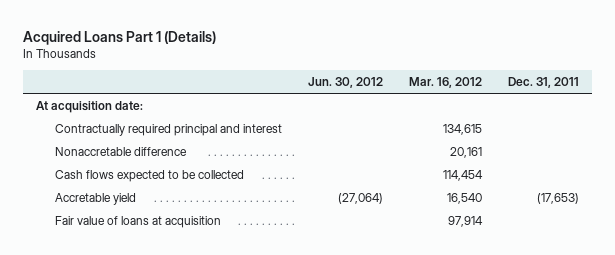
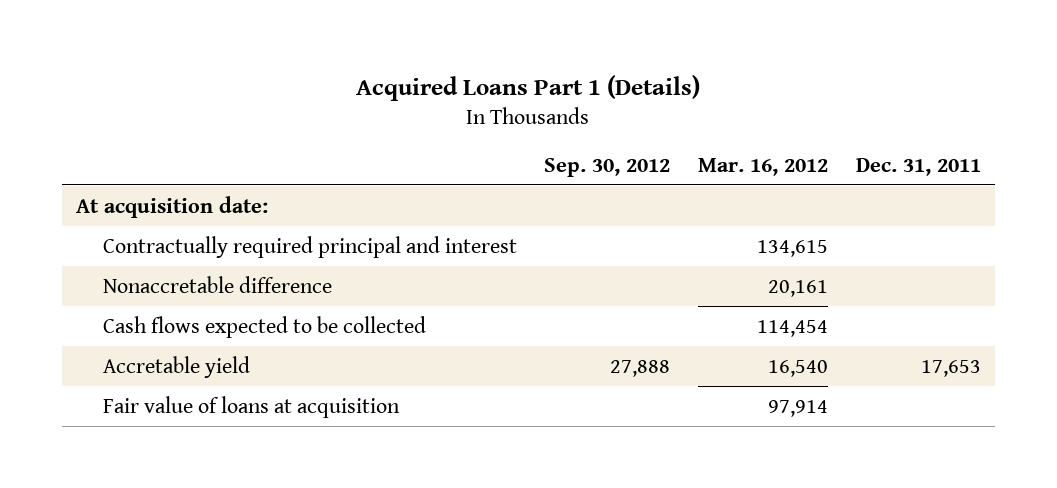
[308,77,384,89] Jun. 30, 2012 -> none
none -> [544,157,671,177] Sep. 30, 2012
[537,192,580,204] (17,653) -> [920,359,981,377] 17,653

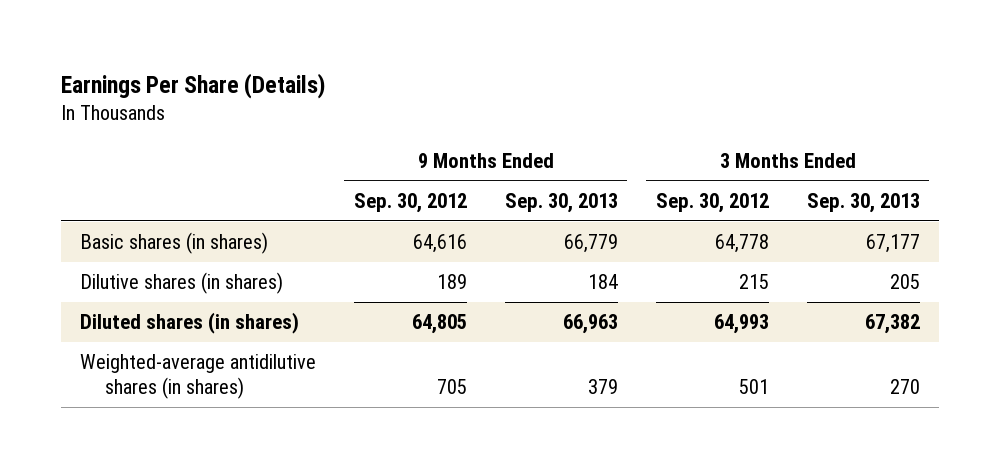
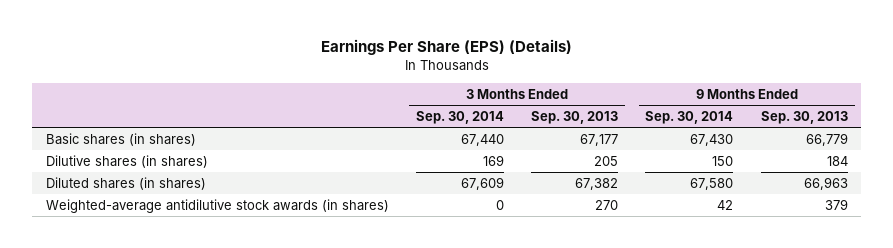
[60,72,325,99] Earnings Per Share (Details) -> [320,39,572,56] Earnings Per Share (EPS) (Details)
[353,192,467,213] Sep. 30, 2012 -> none
[655,192,769,213] Sep. 30, 2012 -> none
none -> [415,110,504,124] Sep. 30, 2014
none -> [645,110,734,124] Sep. 30, 2014
[79,354,316,399] Weighted-average antidilutive shares (in shares) -> [45,198,389,213] Weighted-average antidilutive stock awards (in shares)

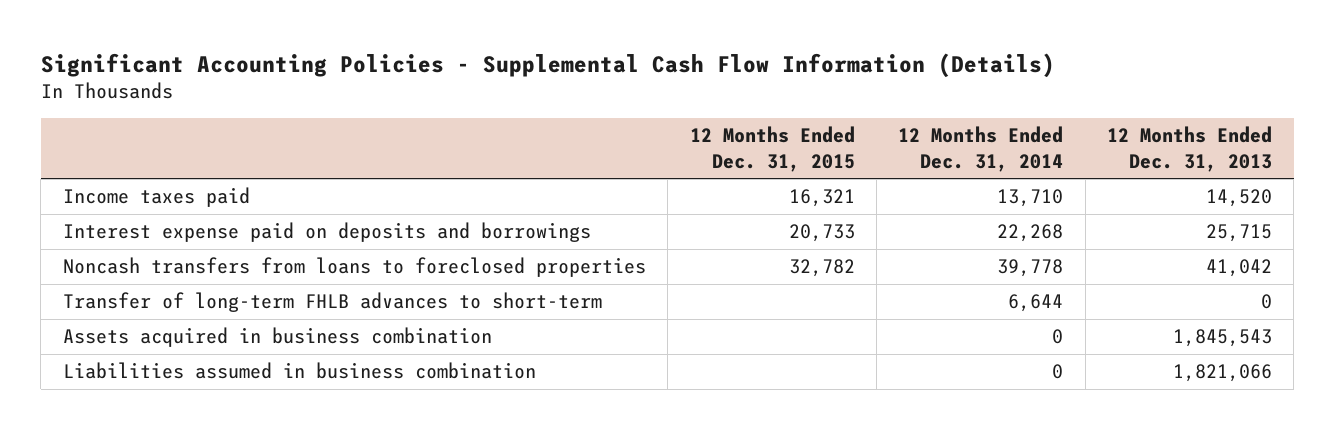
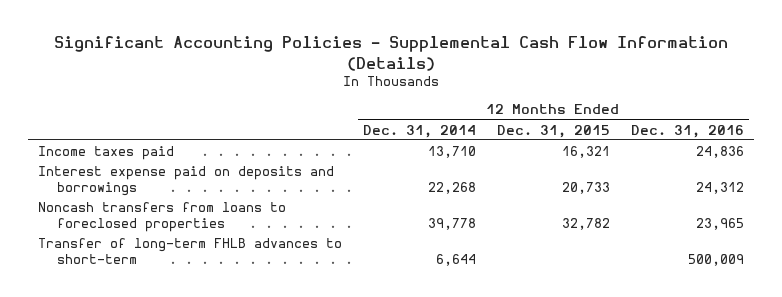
[1106,126,1272,172] 12 Months Ended Dec. 31, 2013 -> none
none -> [630,124,744,138] Dec. 31, 2016
[62,327,492,348] Assets acquired in business combination -> none
[62,362,536,380] Liabilities assumed in business combination -> none

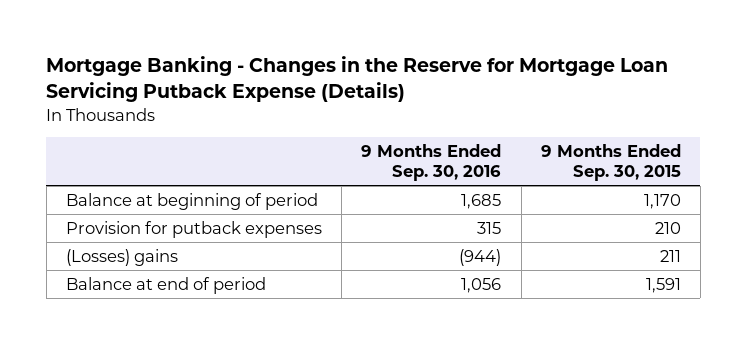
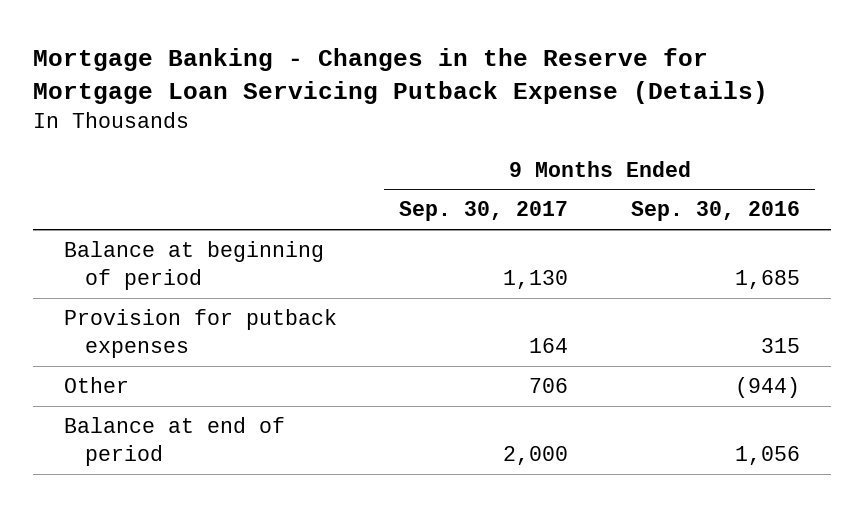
[540,144,681,182] 9 Months Ended Sep. 30, 2015 -> none
none -> [399,201,569,222] Sep. 30, 2017
[66,249,179,267] (Losses) gains -> [64,377,130,394] Other

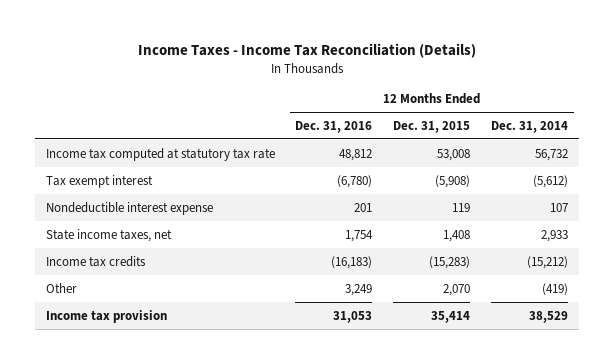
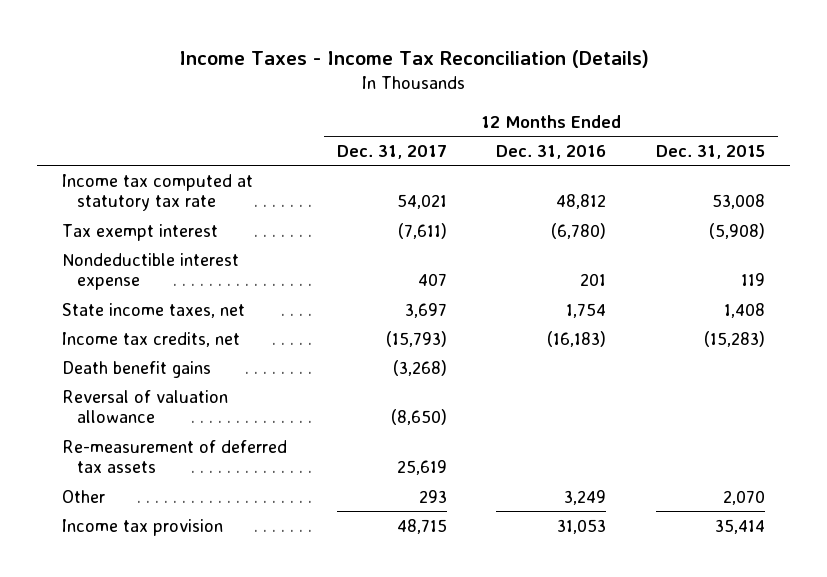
[491,120,569,133] Dec. 31, 2014 -> none
none -> [336,144,447,159] Dec. 31, 2017
[45,255,146,267] Income tax credits -> [61,331,240,347] Income tax credits, net
none -> [61,360,211,378] Death benefit gains
none -> [61,389,228,424] Reversal of valuation allowance
none -> [61,439,287,474] Re-measurement of deferred tax assets

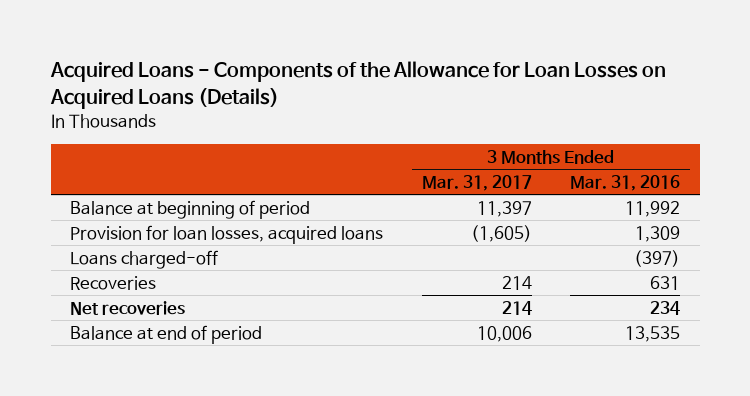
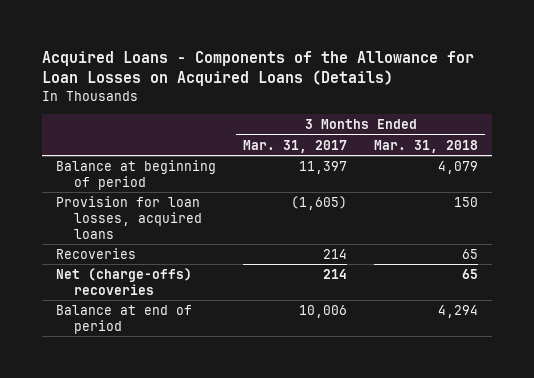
[570,174,681,191] Mar. 31, 2016 -> none
none -> [374,139,479,153] Mar. 31, 2018
[69,249,218,269] Loans charged-off -> none
[69,300,185,315] Net recoveries -> [55,267,192,295] Net (charge-offs) recoveries

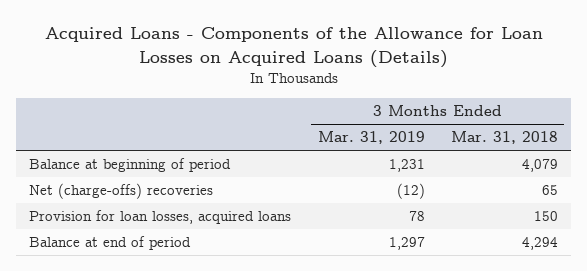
[243,139,348,153] Mar. 31, 2017 -> none
none -> [317,131,425,145] Mar. 31, 2019
[55,247,136,259] Recoveries -> none
[55,195,202,239] Provision for loan losses, acquired loans -> [29,210,292,225] Provision for loan losses, acquired loans

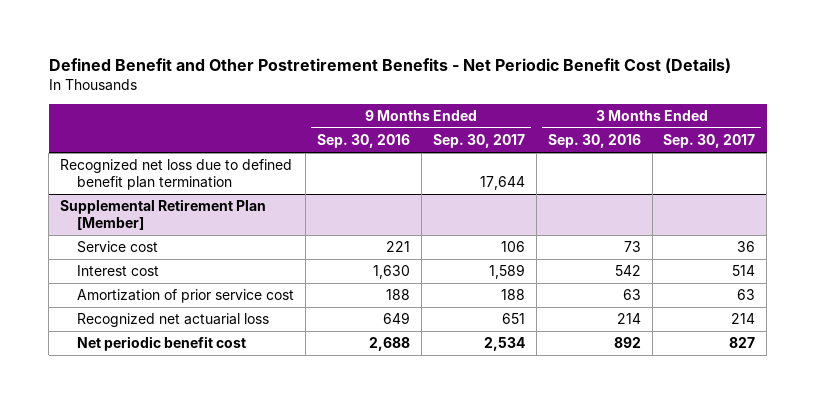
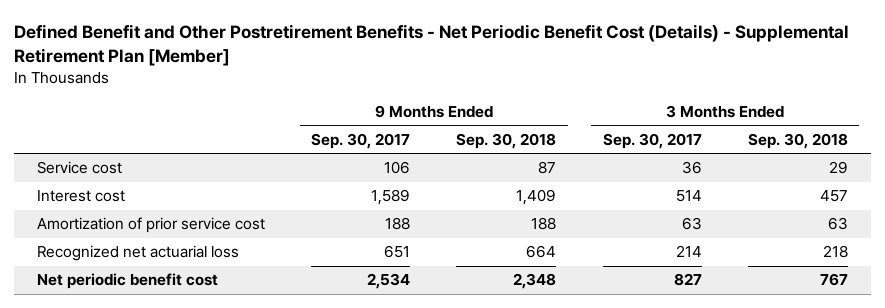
[48,57,731,73] Defined Benefit and Other Postretirement Benefits - Net Periodic Benefit Cost (Details) -> [13,23,849,66] Defined Benefit and Other Postretirement Benefits - Net Periodic Benefit Cost (Details) - Supplemental Retirement Plan [Member]
[317,134,411,149] Sep. 30, 2016 -> none
[547,134,641,149] Sep. 30, 2016 -> none
none -> [456,132,557,149] Sep. 30, 2018
none -> [747,132,848,149] Sep. 30, 2018
[60,159,293,190] Recognized net loss due to defined benefit plan termination -> none
[60,199,267,230] Supplemental Retirement Plan [Member] -> none

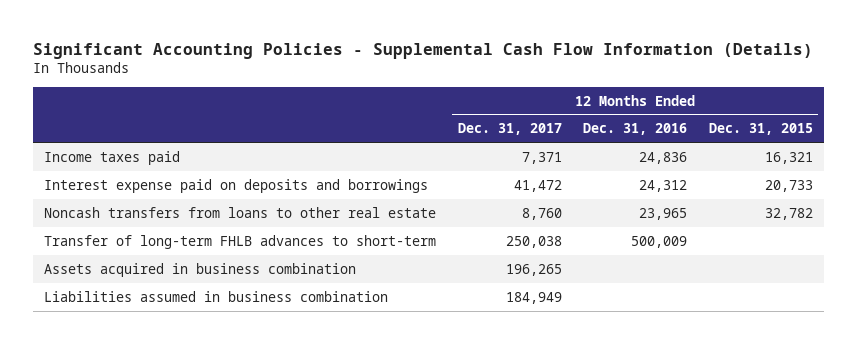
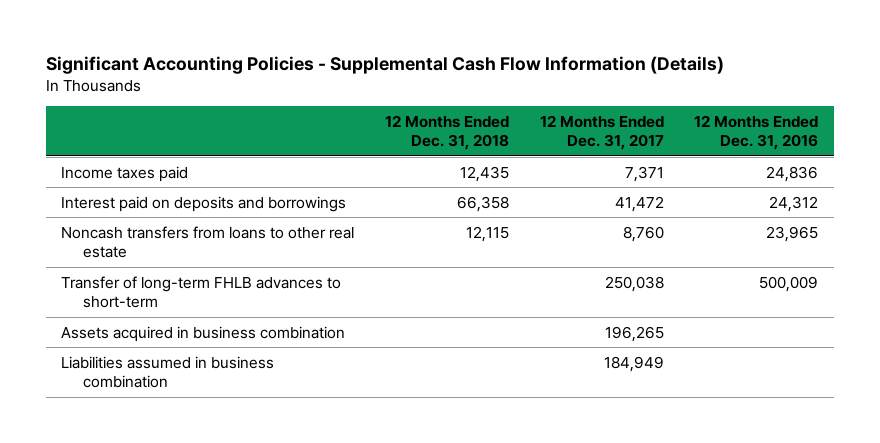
[708,123,813,136] Dec. 31, 2015 -> none
none -> [384,114,509,151] 12 Months Ended Dec. 31, 2018
[44,178,429,193] Interest expense paid on deposits and borrowings -> [61,195,347,212] Interest paid on deposits and borrowings

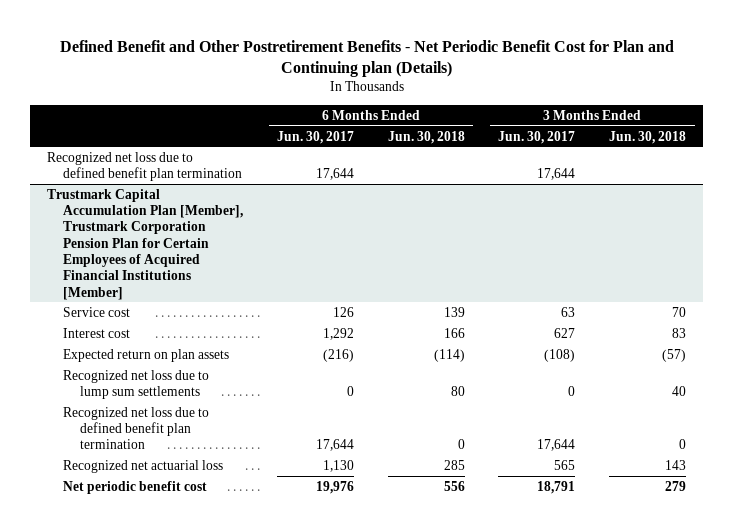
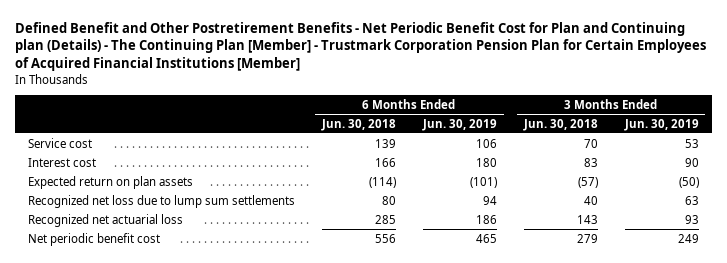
[59,39,674,77] Defined Benefit and Other Postretirement Benefits - Net Periodic Benefit Cost for Plan and Continuing plan (Details) -> [14,21,706,72] Defined Benefit and Other Postretirement Benefits - Net Periodic Benefit Cost for Plan and Continuing plan (Details) - The Continuing Plan [Member] - Trustmark Corporation Pension Plan for Certain Employees of Acquired Financial Institutions [Member]
[277,130,355,144] Jun. 30, 2017 -> none
[498,130,576,144] Jun. 30, 2017 -> none
none -> [421,118,497,131] Jun. 30, 2019
none -> [623,118,699,131] Jun. 30, 2019
[47,151,243,182] Recognized net loss due to defined benefit plan termination -> none
[47,188,244,300] Trustmark Capital Accumulation Plan [Member], Trustmark Corporation Pension Plan for Certain Employees of Acquired Financial Institutions [Member] -> none
[63,406,210,450] Recognized net loss due to defined benefit plan termination -> none

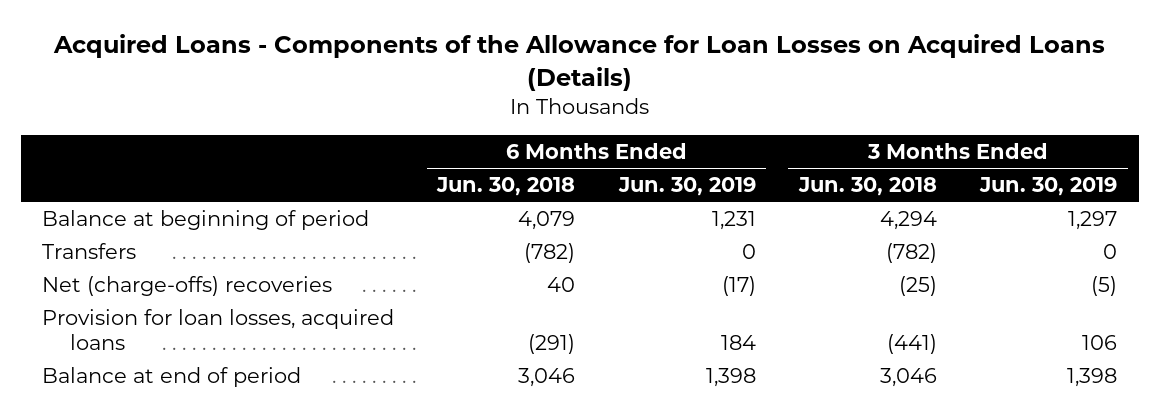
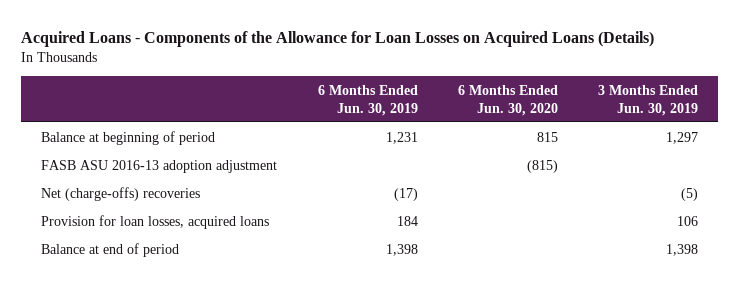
[436,177,576,197] Jun. 30, 2018 -> none
[797,177,937,197] Jun. 30, 2018 -> none
none -> [458,84,559,116] 6 Months Ended Jun. 30, 2020
[42,242,137,259] Transfers -> none
none -> [41,159,278,173] FASB ASU 2016-13 adoption adjustment

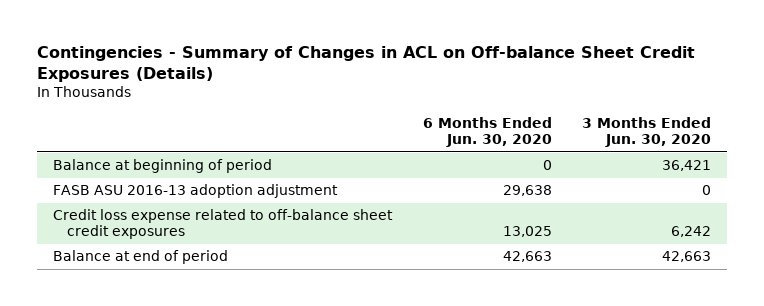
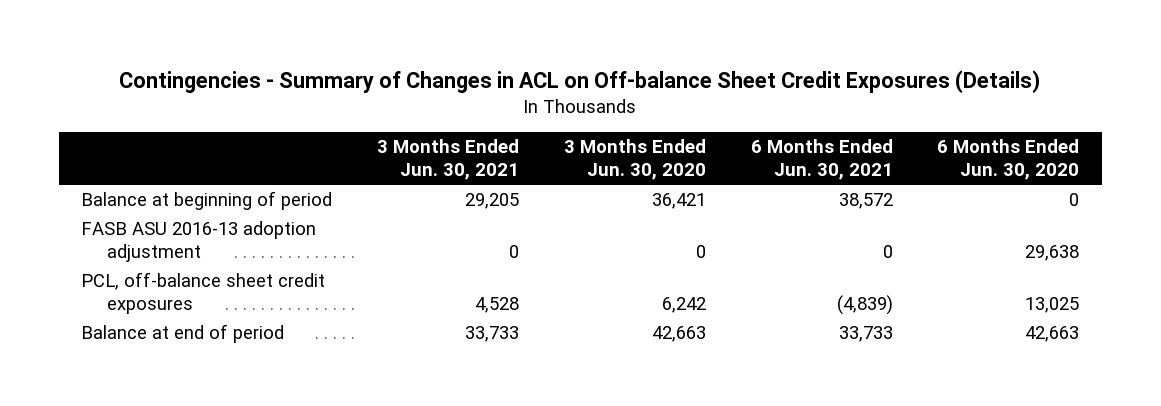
none -> [377,138,520,181] 3 Months Ended Jun. 30, 2021
none -> [750,138,893,181] 6 Months Ended Jun. 30, 2021
[52,209,393,240] Credit loss expense related to off-balance sheet credit exposures -> [81,271,326,315] PCL, off-balance sheet credit exposures

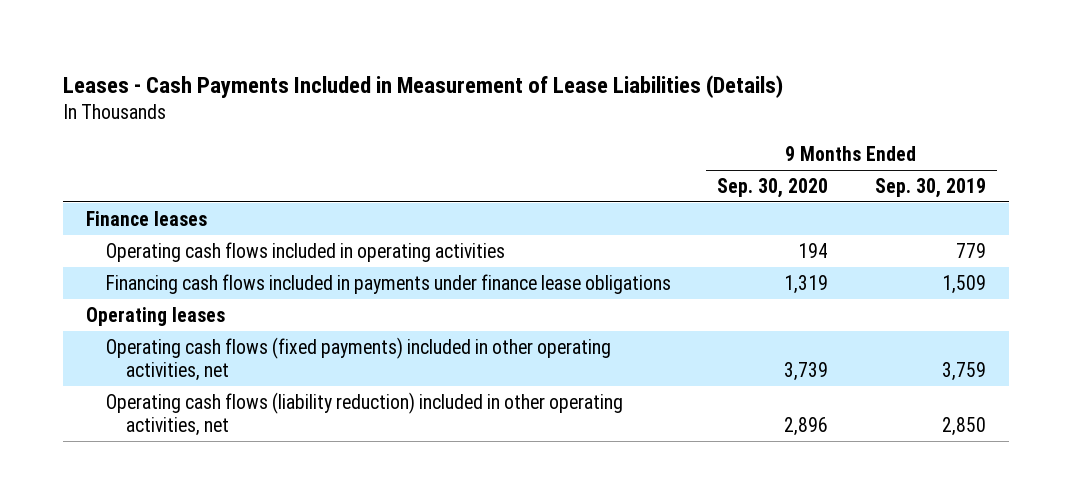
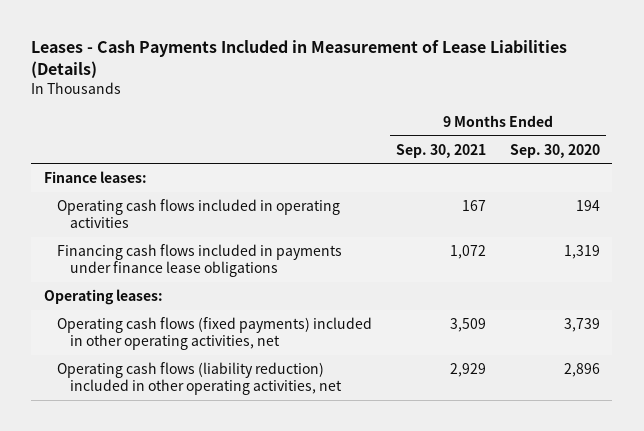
[874,177,986,198] Sep. 30, 2019 -> none
none -> [395,143,486,158] Sep. 30, 2021
[85,210,207,226] Finance leases -> [43,170,147,183] Finance leases:
[85,306,225,326] Operating leases -> [43,288,163,305] Operating leases:

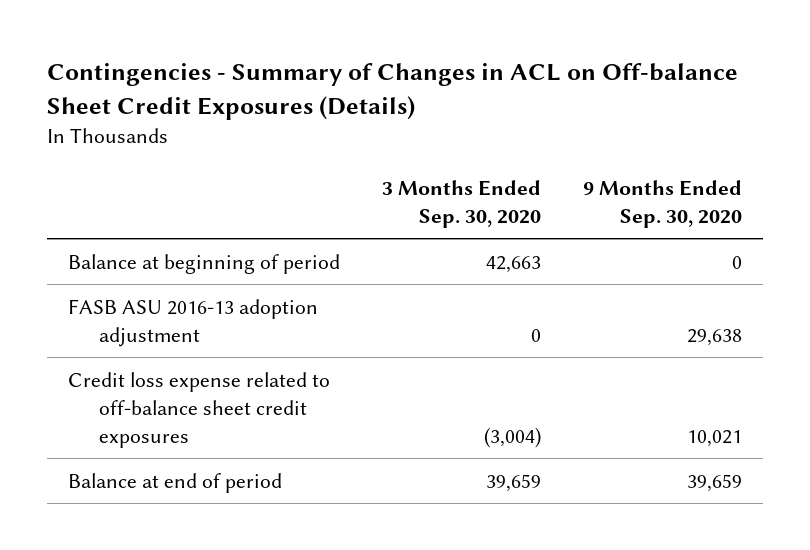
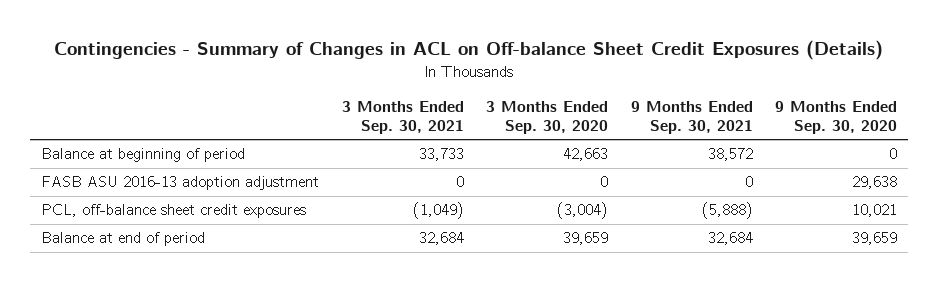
none -> [341,101,464,135] 3 Months Ended Sep. 30, 2021
none -> [630,101,753,135] 9 Months Ended Sep. 30, 2021
[67,371,330,448] Credit loss expense related to off-balance sheet credit exposures -> [41,204,307,219] PCL, off-balance sheet credit exposures

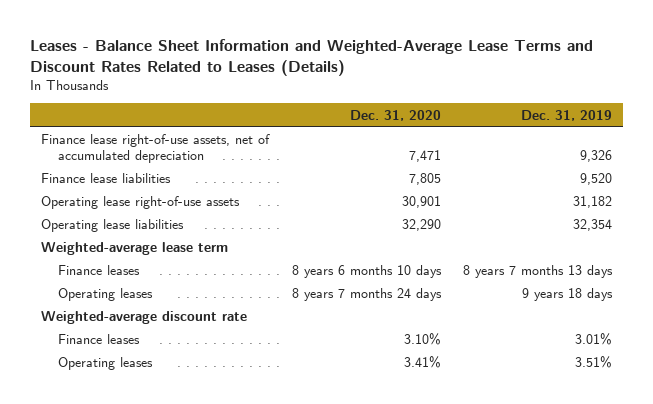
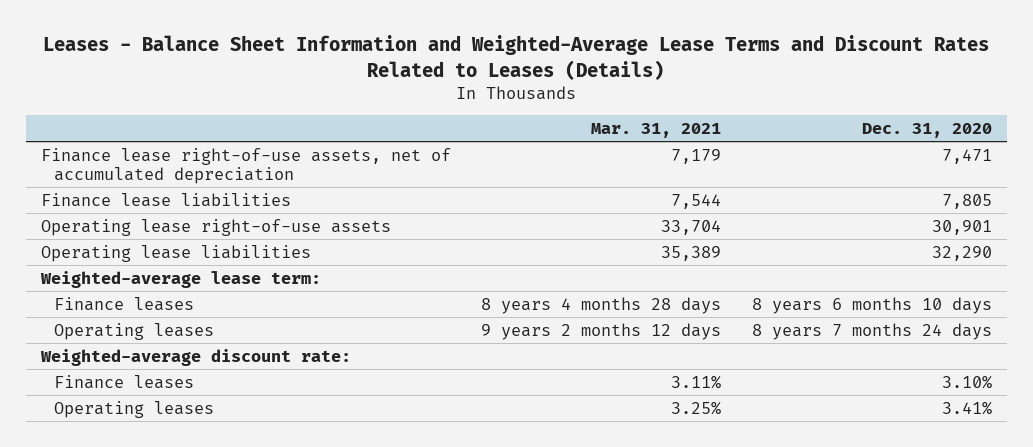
[521,109,613,121] Dec. 31, 2019 -> none
none -> [591,122,722,138] Mar. 31, 2021
[41,242,229,256] Weighted-average lease term -> [40,270,322,288] Weighted-average lease term:
[41,311,248,325] Weighted-average discount rate -> [40,348,352,366] Weighted-average discount rate:

